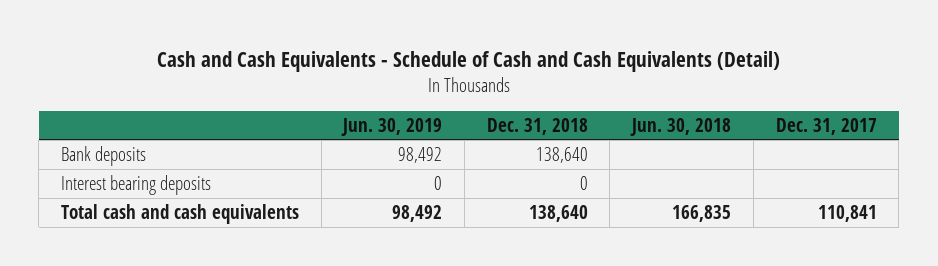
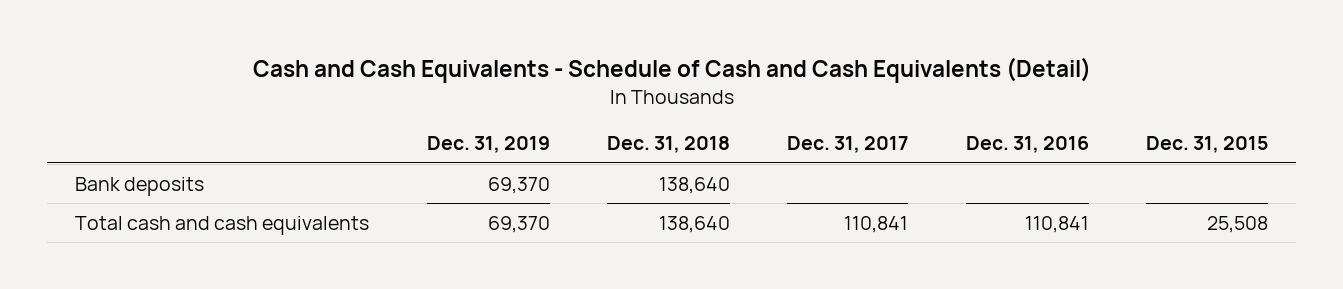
[341,117,443,136] Jun. 30, 2019 -> none
[630,117,732,136] Jun. 30, 2018 -> none
none -> [426,136,550,154] Dec. 31, 2019
none -> [965,136,1089,154] Dec. 31, 2016
none -> [1145,136,1268,154] Dec. 31, 2015
[61,174,212,195] Interest bearing deposits -> none

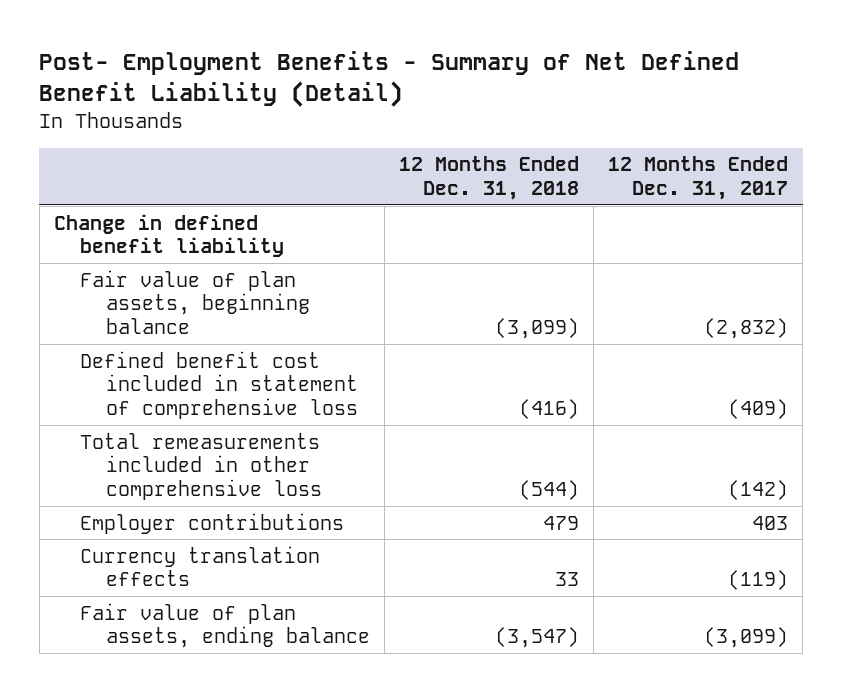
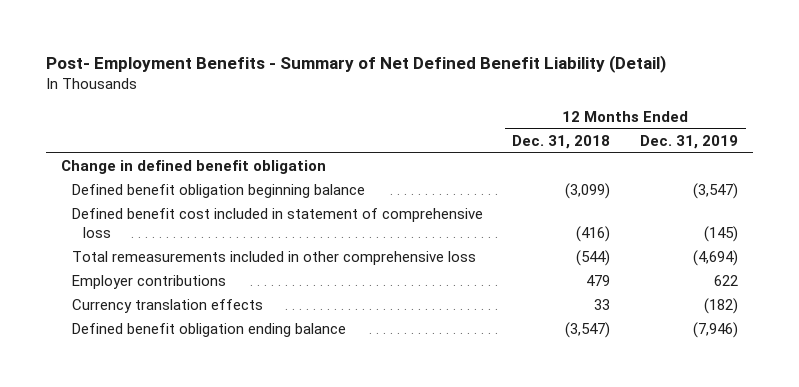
[608,156,789,201] 12 Months Ended Dec. 31, 2017 -> none
none -> [640,134,739,149] Dec. 31, 2019
[53,213,284,258] Change in defined benefit liability -> [60,160,326,175] Change in defined benefit obligation
[79,269,310,335] Fair value of plan assets, beginning balance -> [71,184,365,199] Defined benefit obligation beginning balance
[79,602,370,649] Fair value of plan assets, ending balance -> [71,323,346,338] Defined benefit obligation ending balance

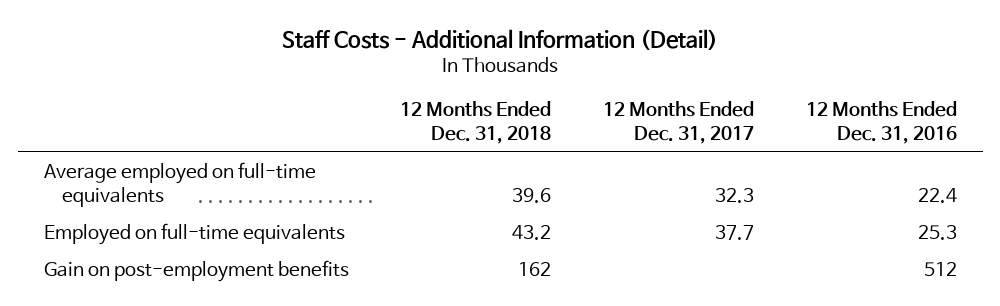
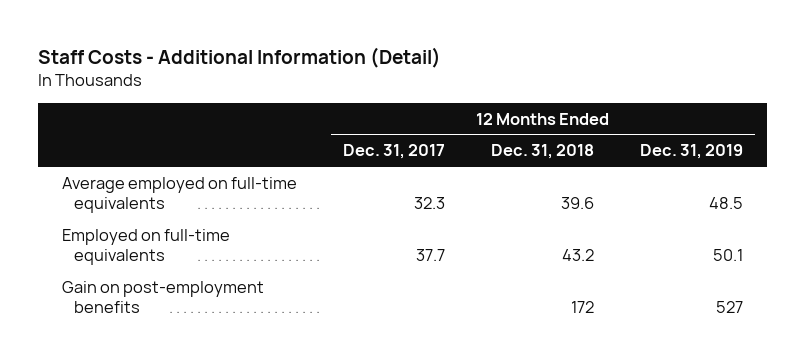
[805,101,957,144] 12 Months Ended Dec. 31, 2016 -> none
none -> [640,144,744,160] Dec. 31, 2019
[518,262,552,277] 162 -> [571,301,595,314] 172

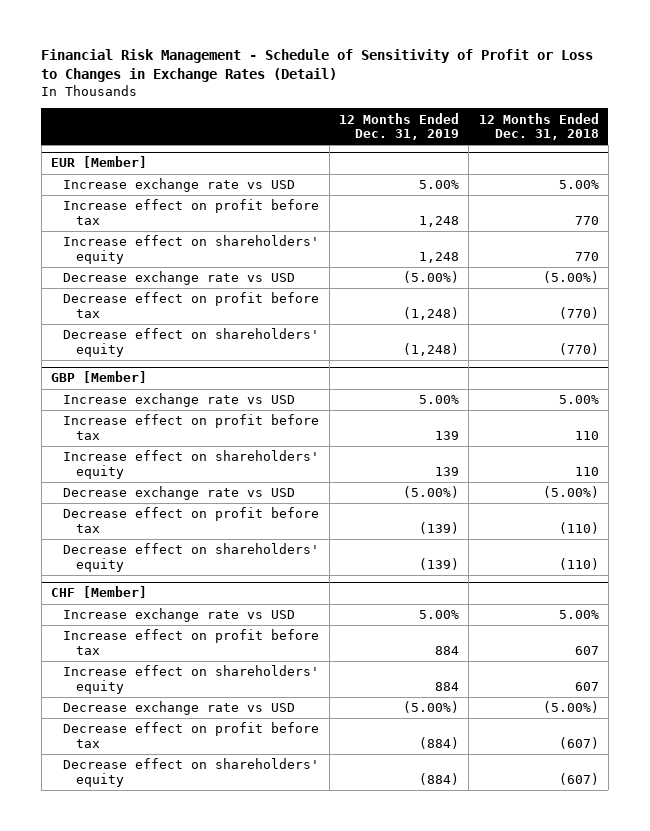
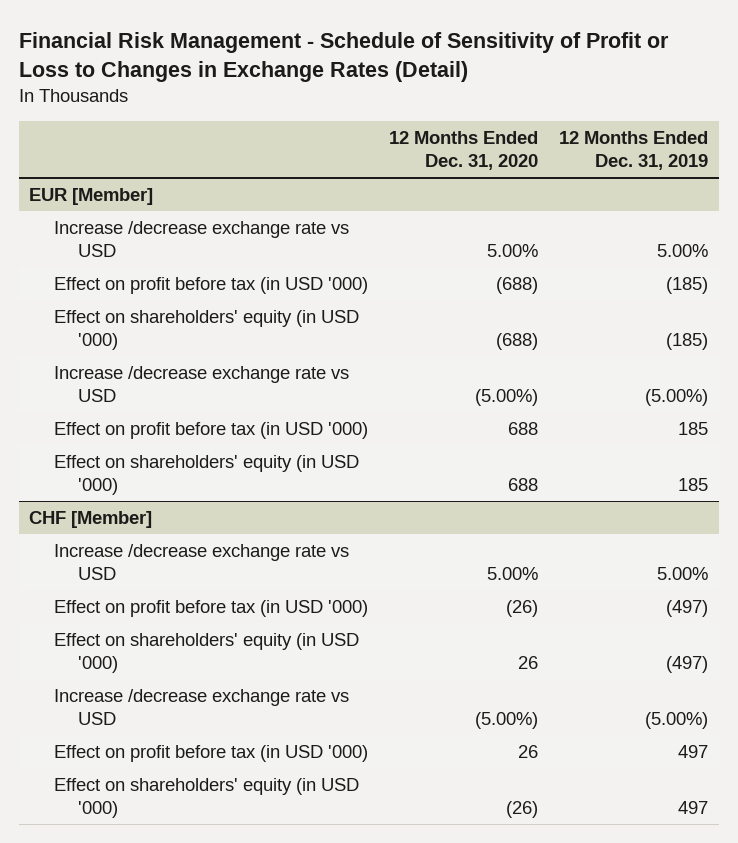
[478,112,599,140] 12 Months Ended Dec. 31, 2018 -> none
none -> [389,131,539,170] 12 Months Ended Dec. 31, 2020
[51,371,148,384] GBP [Member] -> none
[63,393,296,408] Increase exchange rate vs USD -> none
[63,414,320,440] Increase effect on profit before tax -> none
[63,450,320,479] Increase effect on shareholders' equity -> none
[63,486,296,501] Decrease exchange rate vs USD -> none
[63,507,320,533] Decrease effect on profit before tax -> none
[63,543,320,572] Decrease effect on shareholders' equity -> none
[63,178,296,193] Increase exchange rate vs USD -> [53,221,349,257] Increase /decrease exchange rate vs USD
[63,199,320,225] Increase effect on profit before tax -> [53,277,368,295] Effect on profit before tax (in USD '000)
[419,215,460,227] 1,248 -> [666,277,709,295] (185)
[63,235,320,264] Increase effect on shareholders' equity -> [53,310,359,350] Effect on shareholders' equity (in USD '000)
[419,251,460,263] 1,248 -> [666,332,709,350] (185)
[63,271,296,286] Decrease exchange rate vs USD -> [53,366,349,402] Increase /decrease exchange rate vs USD
[63,292,320,318] Decrease effect on profit before tax -> [53,422,368,440] Effect on profit before tax (in USD '000)
[403,306,460,320] (1,248) -> [678,422,709,436] 185
[63,328,320,357] Decrease effect on shareholders' equity -> [53,455,359,495] Effect on shareholders' equity (in USD '000)
[403,342,460,356] (1,248) -> [678,477,709,491] 185
[63,608,296,623] Increase exchange rate vs USD -> [53,544,349,580] Increase /decrease exchange rate vs USD
[63,629,320,655] Increase effect on profit before tax -> [53,600,368,618] Effect on profit before tax (in USD '000)
[435,645,460,655] 884 -> [666,600,709,618] (497)
[63,665,320,694] Increase effect on shareholders' equity -> [53,633,359,673] Effect on shareholders' equity (in USD '000)
[435,681,460,691] 884 -> [666,655,709,673] (497)
[63,701,296,716] Decrease exchange rate vs USD -> [53,689,349,725] Increase /decrease exchange rate vs USD
[63,722,320,748] Decrease effect on profit before tax -> [53,745,368,763] Effect on profit before tax (in USD '000)
[419,736,460,749] (884) -> [678,745,709,759] 497
[63,758,320,787] Decrease effect on shareholders' equity -> [53,778,359,818] Effect on shareholders' equity (in USD '000)
[419,772,460,785] (884) -> [678,800,709,814] 497

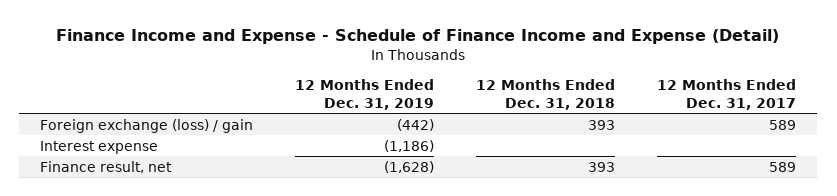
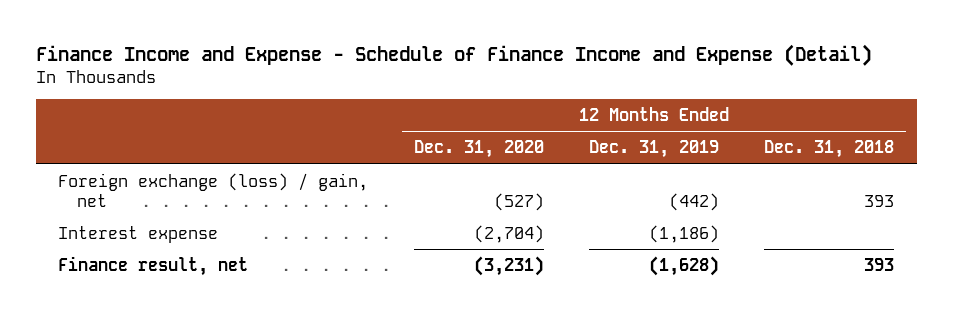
[657,78,797,110] 12 Months Ended Dec. 31, 2017 -> none
none -> [413,140,544,159] Dec. 31, 2020
[40,118,254,133] Foreign exchange (loss) / gain -> [58,172,369,207] Foreign exchange (loss) / gain, net

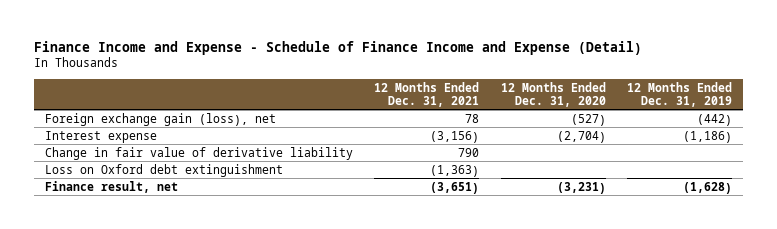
[764,140,895,159] Dec. 31, 2018 -> none
none -> [374,81,480,108] 12 Months Ended Dec. 31, 2021
[58,172,369,207] Foreign exchange (loss) / gain, net -> [44,112,276,126] Foreign exchange gain (loss), net
none -> [44,146,353,160] Change in fair value of derivative liability
none -> [44,163,283,177] Loss on Oxford debt extinguishment

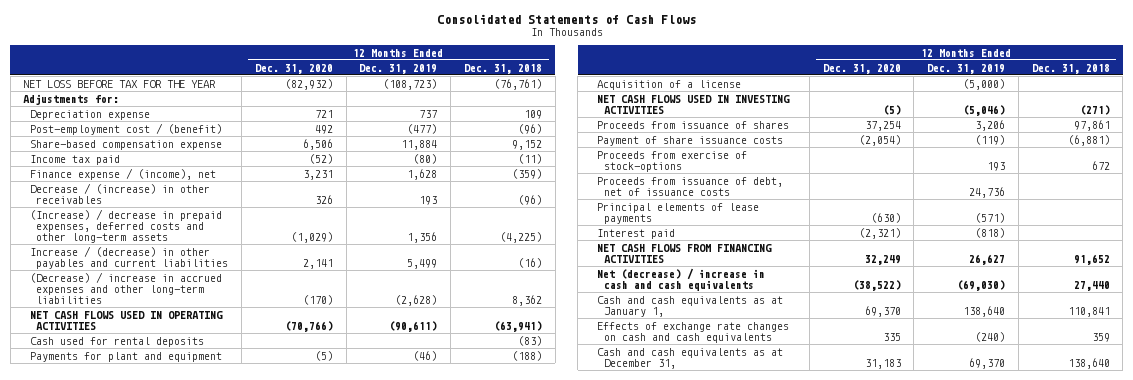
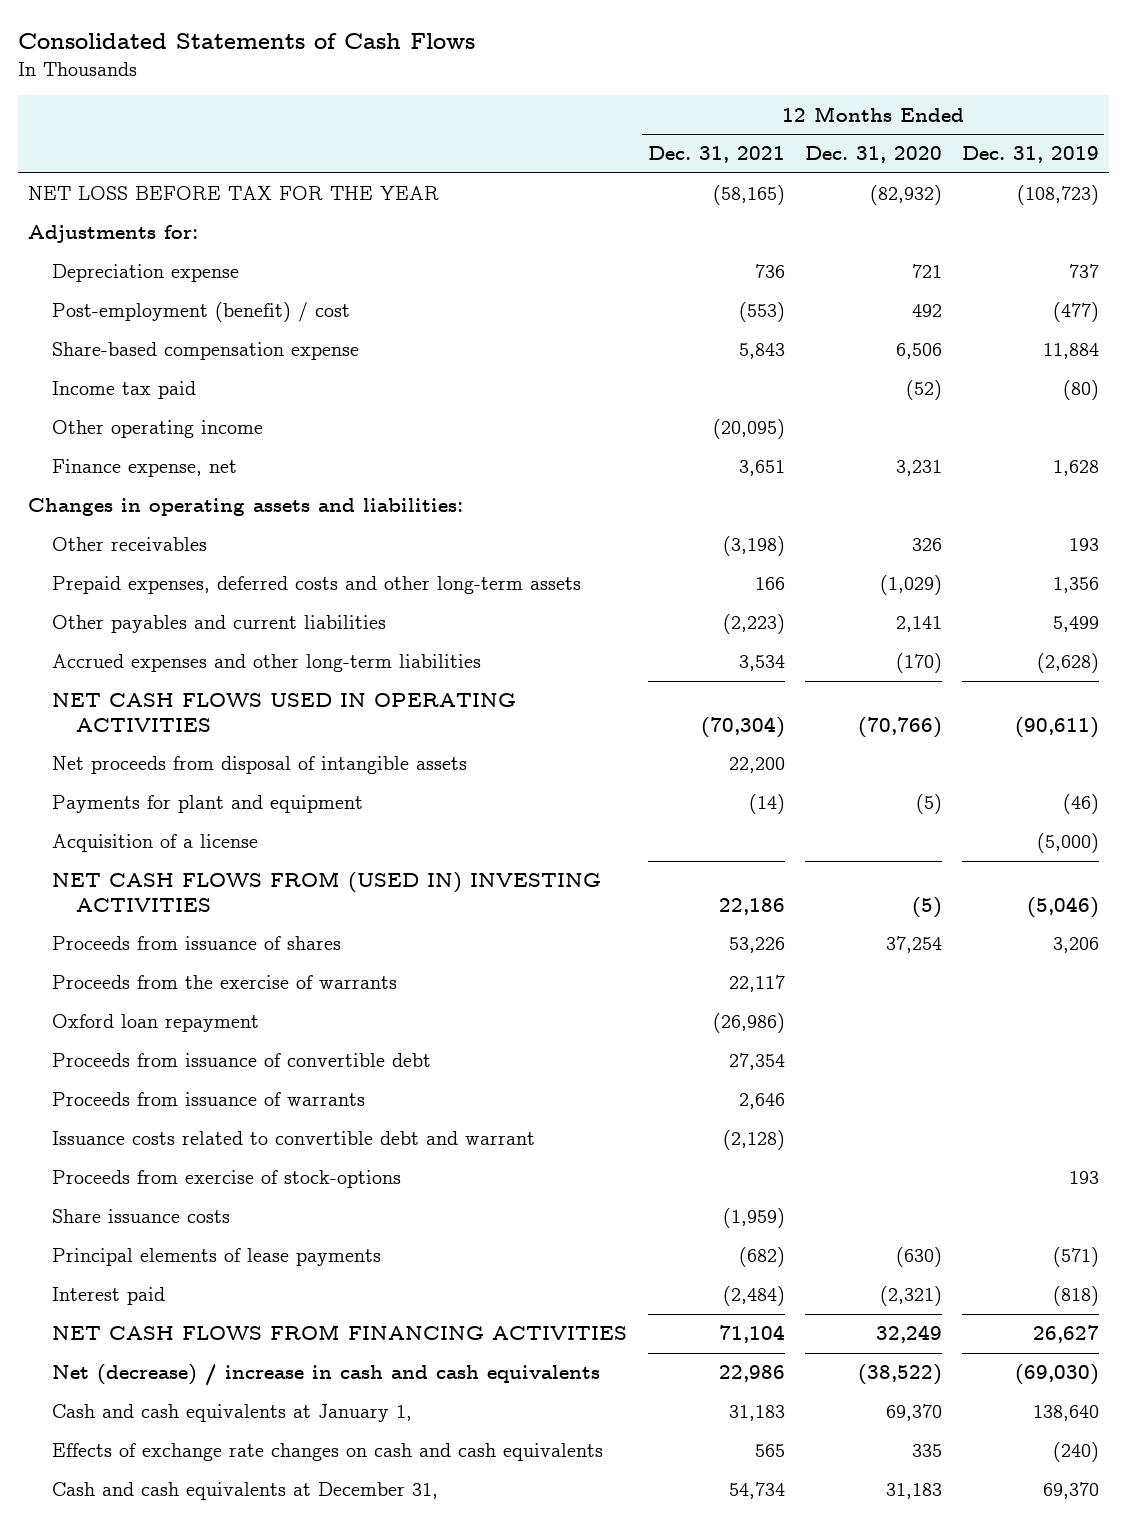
[464,63,543,74] Dec. 31, 2018 -> none
none -> [647,146,785,164] Dec. 31, 2021
[29,122,222,135] Post-employment cost / (benefit) -> [52,302,351,323] Post-employment (benefit) / cost
none -> [52,420,264,439] Other operating income
[29,167,216,180] Finance expense / (income), net -> [52,459,238,478] Finance expense, net
none -> [28,498,464,517] Changes in operating assets and liabilities:
[29,182,210,204] Decrease / (increase) in other receivables -> [52,537,208,552] Other receivables
[29,208,222,243] (Increase) / decrease in prepaid expenses, deferred costs and other long-term assets -> [52,576,582,595] Prepaid expenses, deferred costs and other long-term assets
[29,245,229,269] Increase / (decrease) in other payables and current liabilities -> [52,615,387,634] Other payables and current liabilities
[29,271,222,304] (Decrease) / increase in accrued expenses and other long-term liabilities -> [52,654,482,673] Accrued expenses and other long-term liabilities
[29,336,204,347] Cash used for rental deposits -> none
none -> [52,756,468,775] Net proceeds from disposal of intangible assets
[597,94,791,114] NET CASH FLOWS USED IN INVESTING ACTIVITIES -> [52,871,602,913] NET CASH FLOWS FROM (USED IN) INVESTING ACTIVITIES
[597,135,784,146] Payment of share issuance costs -> none
none -> [52,975,398,990] Proceeds from the exercise of warrants
none -> [52,1014,260,1033] Oxford loan repayment
none -> [52,1053,432,1068] Proceeds from issuance of convertible debt
none -> [52,1092,366,1107] Proceeds from issuance of warrants
none -> [52,1131,536,1146] Issuance costs related to convertible debt and warrant
[597,176,784,196] Proceeds from issuance of debt, net of issuance costs -> none
none -> [52,1209,231,1224] Share issuance costs
[597,295,784,317] Cash and cash equivalents as at January 1, -> [52,1404,413,1423] Cash and cash equivalents at January 1,
[597,347,784,369] Cash and cash equivalents as at December 31, -> [52,1482,439,1501] Cash and cash equivalents at December 31,

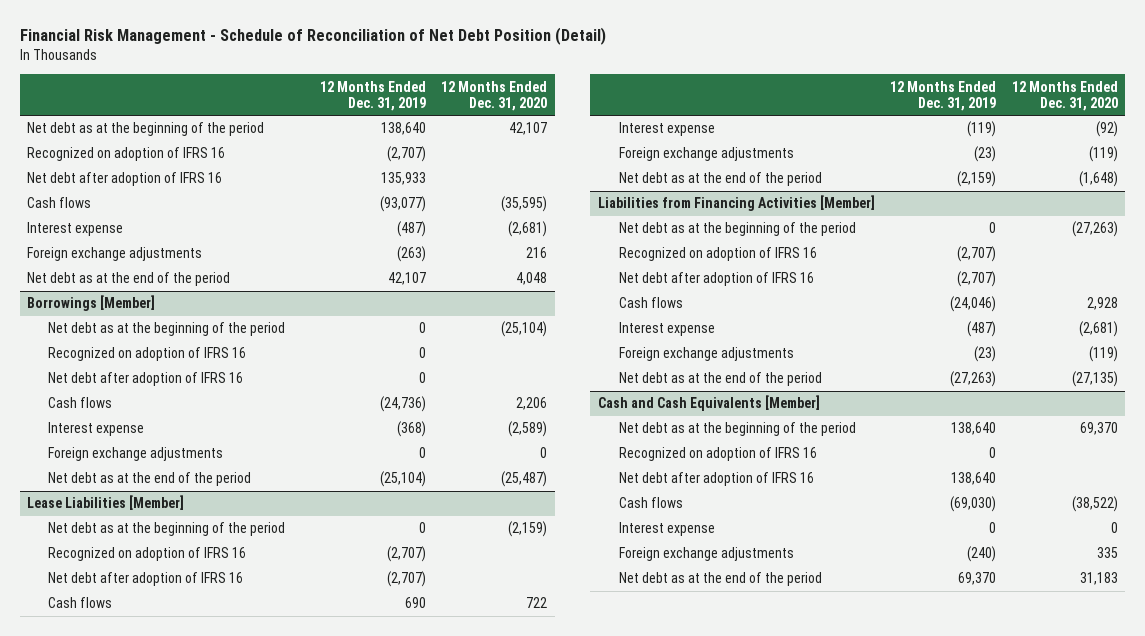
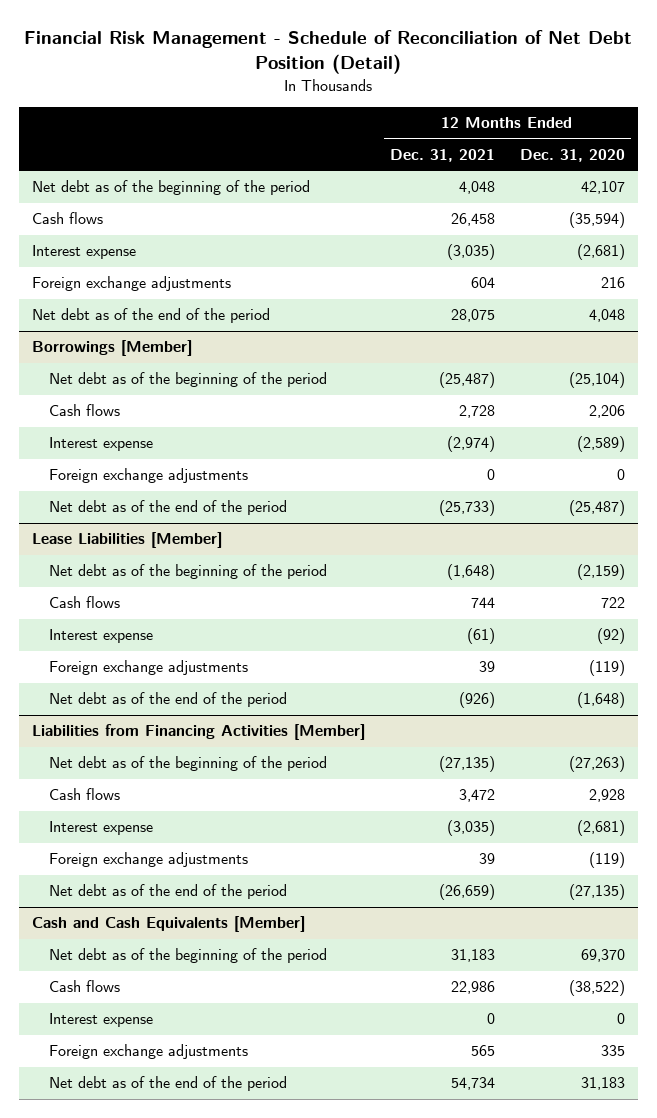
[319,80,426,111] 12 Months Ended Dec. 31, 2019 -> none
none -> [389,148,495,162] Dec. 31, 2021
[27,147,226,162] Recognized on adoption of IFRS 16 -> none
[27,172,223,187] Net debt after adoption of IFRS 16 -> none
[27,122,265,137] Net debt as at the beginning of the period -> [31,180,310,196] Net debt as of the beginning of the period
[501,196,548,213] (35,595) -> [568,212,625,229] (35,594)
[27,272,231,287] Net debt as at the end of the period -> [31,308,270,324] Net debt as of the end of the period
[48,347,247,362] Recognized on adoption of IFRS 16 -> none
[48,372,244,387] Net debt after adoption of IFRS 16 -> none
[48,322,286,337] Net debt as at the beginning of the period -> [48,372,327,388] Net debt as of the beginning of the period
[48,472,252,487] Net debt as at the end of the period -> [48,500,287,516] Net debt as of the end of the period
[48,547,247,562] Recognized on adoption of IFRS 16 -> none
[48,572,244,587] Net debt after adoption of IFRS 16 -> none
[48,522,286,537] Net debt as at the beginning of the period -> [48,564,327,580] Net debt as of the beginning of the period
[618,172,822,187] Net debt as at the end of the period -> [48,692,287,708] Net debt as of the end of the period
[618,247,817,262] Recognized on adoption of IFRS 16 -> none
[618,272,814,287] Net debt after adoption of IFRS 16 -> none
[618,222,856,237] Net debt as at the beginning of the period -> [48,756,327,772] Net debt as of the beginning of the period
[618,372,822,387] Net debt as at the end of the period -> [48,884,287,900] Net debt as of the end of the period
[618,447,817,462] Recognized on adoption of IFRS 16 -> none
[618,472,814,487] Net debt after adoption of IFRS 16 -> none
[618,422,856,437] Net debt as at the beginning of the period -> [48,948,327,964] Net debt as of the beginning of the period
[618,572,822,587] Net debt as at the end of the period -> [48,1076,287,1092] Net debt as of the end of the period

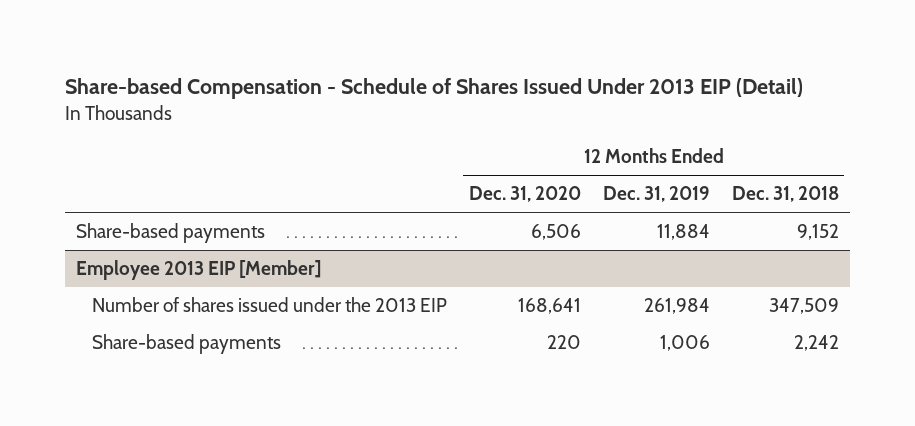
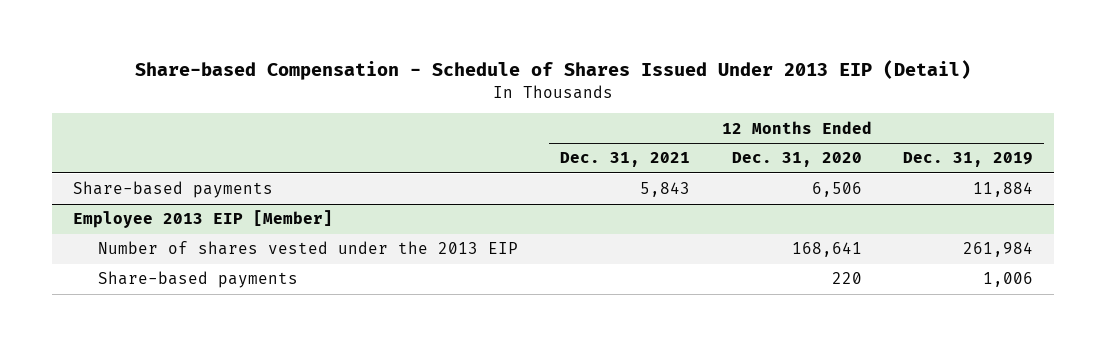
[731,186,839,203] Dec. 31, 2018 -> none
none -> [559,152,690,168] Dec. 31, 2021
[91,297,447,313] Number of shares issued under the 2013 EIP -> [97,241,518,256] Number of shares vested under the 2013 EIP

